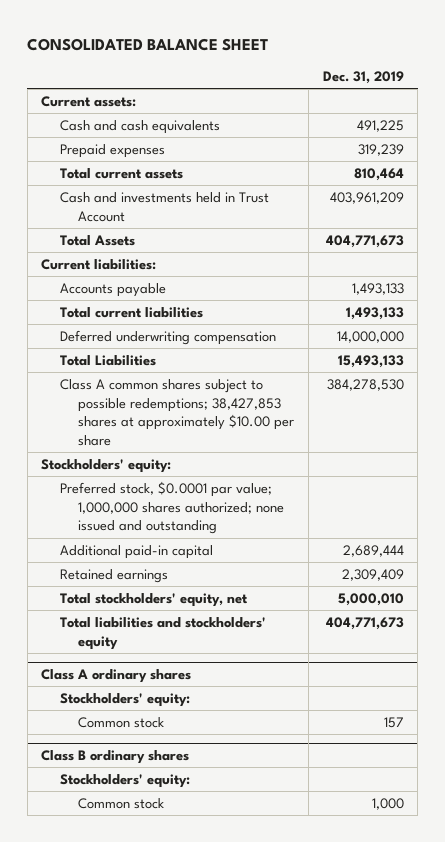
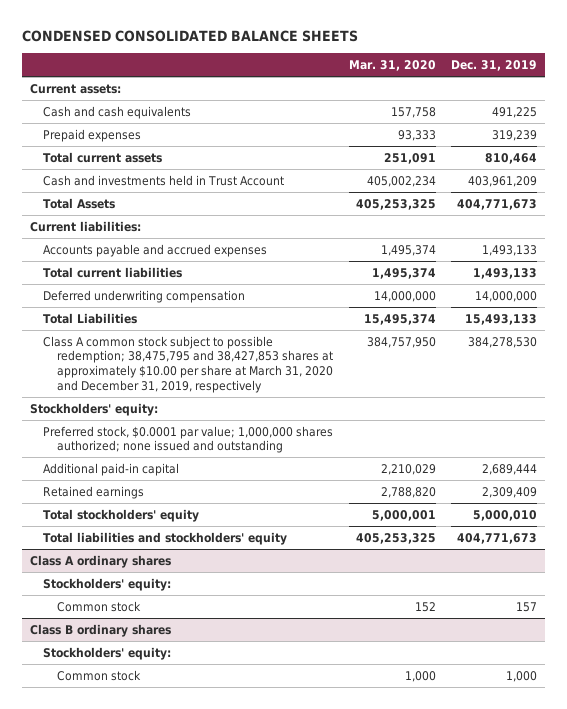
[27,37,269,51] CONSOLIDATED BALANCE SHEET -> [22,30,359,43] CONDENSED CONSOLIDATED BALANCE SHEETS
none -> [348,60,436,72] Mar. 31, 2020
[59,282,166,297] Accounts payable -> [43,243,268,257] Accounts payable and accrued expenses
[59,378,295,447] Class A common shares subject to possible redemptions; 38,427,853 shares at approximately $10.00 per share -> [43,335,333,393] Class A common stock subject to possible redemption; 38,475,795 and 38,427,853 shares at approximately $10.00 per share at March 31, 2020 and December 31, 2019, respectively
[59,592,248,607] Total stockholders' equity, net -> [43,508,200,522] Total stockholders' equity

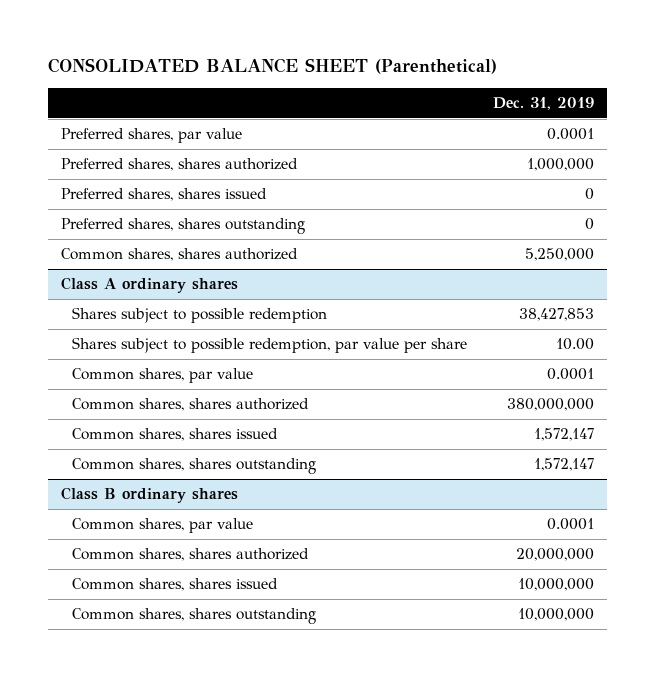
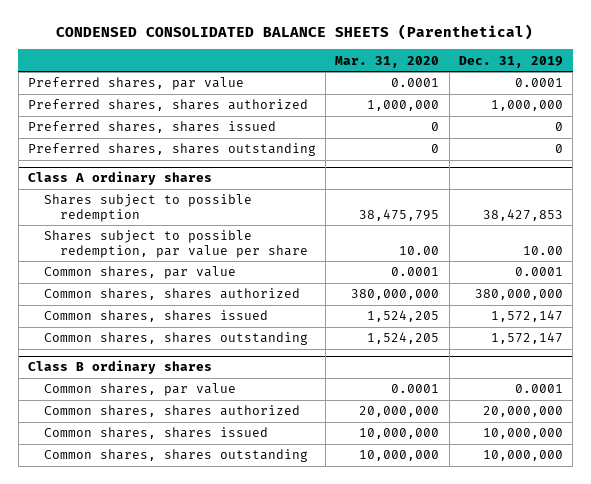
[47,58,497,75] CONSOLIDATED BALANCE SHEET (Parenthetical) -> [56,24,534,41] CONDENSED CONSOLIDATED BALANCE SHEETS (Parenthetical)
none -> [335,55,440,68] Mar. 31, 2020
[60,248,298,262] Common shares, shares authorized -> none

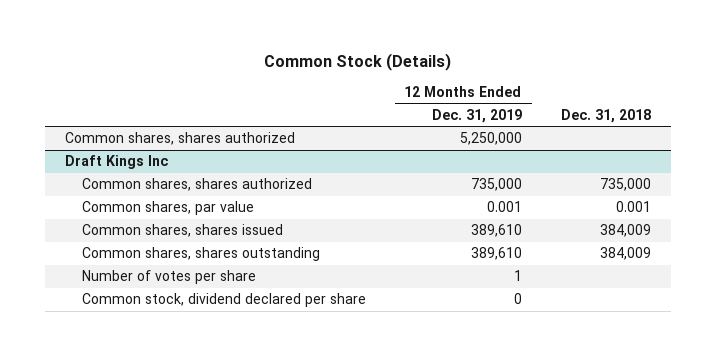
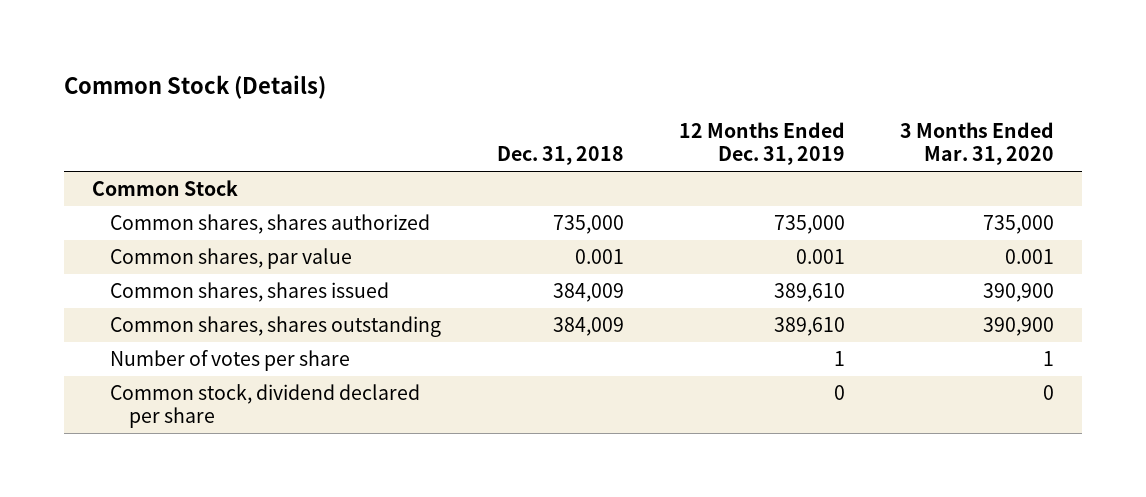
none -> [900,121,1055,166] 3 Months Ended Mar. 31, 2020
[64,132,295,146] Common shares, shares authorized -> none
[64,155,168,170] Draft Kings Inc -> none
none -> [91,180,238,197] Common Stock

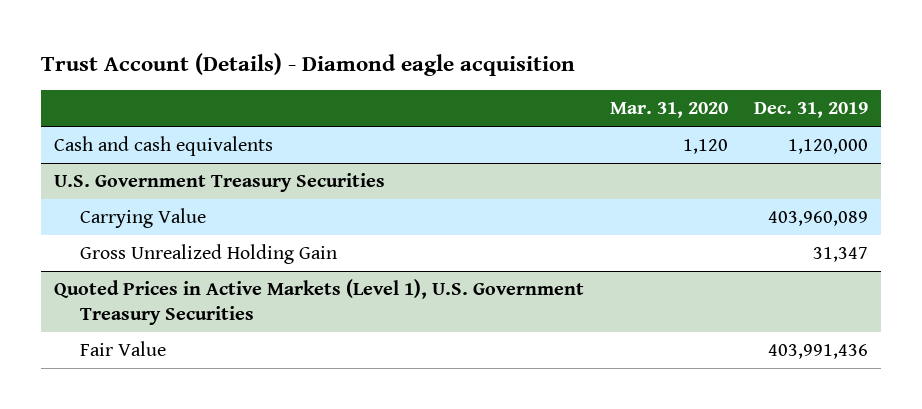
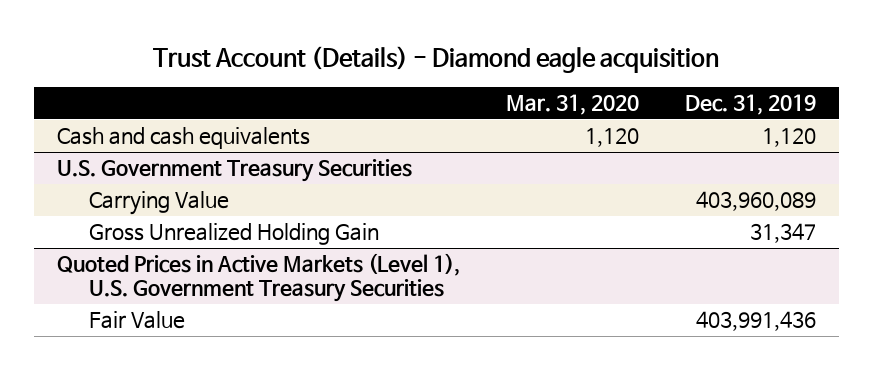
[787,138,868,154] 1,120,000 -> [761,128,816,148] 1,120

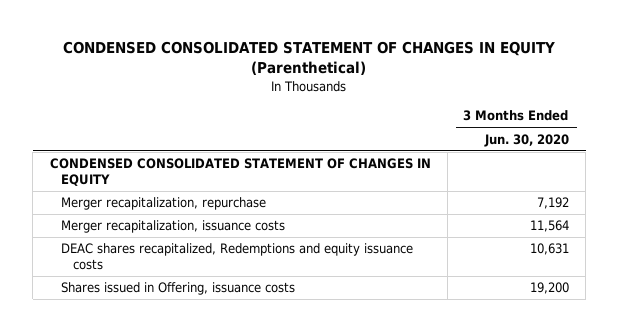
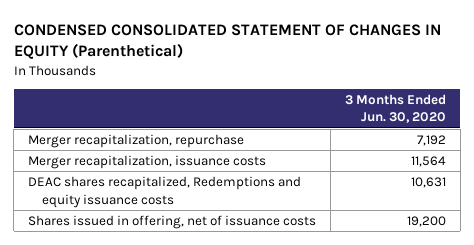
[49,158,431,186] CONDENSED CONSOLIDATED STATEMENT OF CHANGES IN EQUITY -> none
[61,282,296,296] Shares issued in Offering, issuance costs -> [28,214,317,229] Shares issued in offering, net of issuance costs

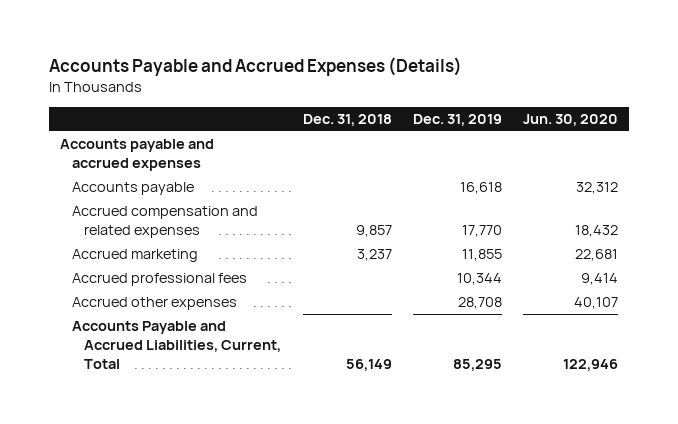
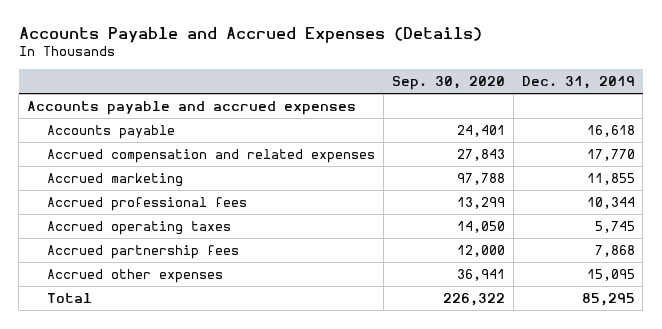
[302,114,392,127] Dec. 31, 2018 -> none
[523,114,619,127] Jun. 30, 2020 -> none
none -> [391,76,505,91] Sep. 30, 2020
none -> [47,220,232,235] Accrued operating taxes
none -> [47,244,240,259] Accrued partnership fees
[458,297,503,310] 28,708 -> [586,268,635,281] 15,095
[72,321,282,369] Accounts Payable and Accrued Liabilities, Current, Total -> [47,292,93,303] Total

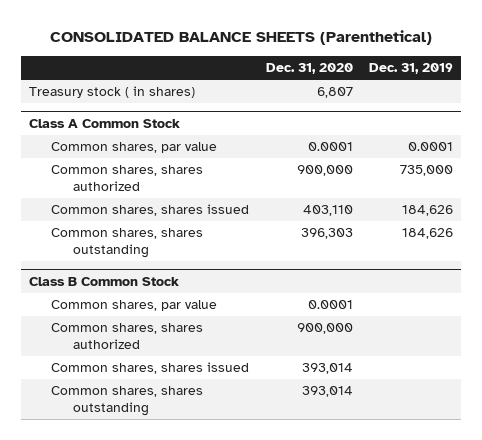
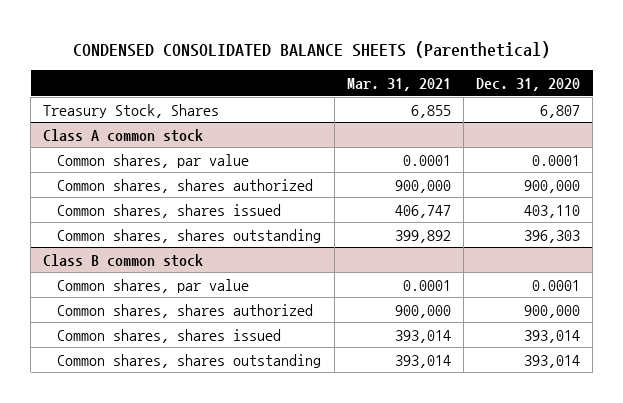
[50,30,433,46] CONSOLIDATED BALANCE SHEETS (Parenthetical) -> [72,40,550,58] CONDENSED CONSOLIDATED BALANCE SHEETS (Parenthetical)
[369,63,454,75] Dec. 31, 2019 -> none
none -> [346,77,451,91] Mar. 31, 2021
[29,86,196,99] Treasury stock ( in shares) -> [43,103,220,118] Treasury Stock, Shares
[29,118,181,128] Class A Common Stock -> [43,128,204,142] Class A common stock
[29,276,180,286] Class B Common Stock -> [43,253,204,267] Class B common stock

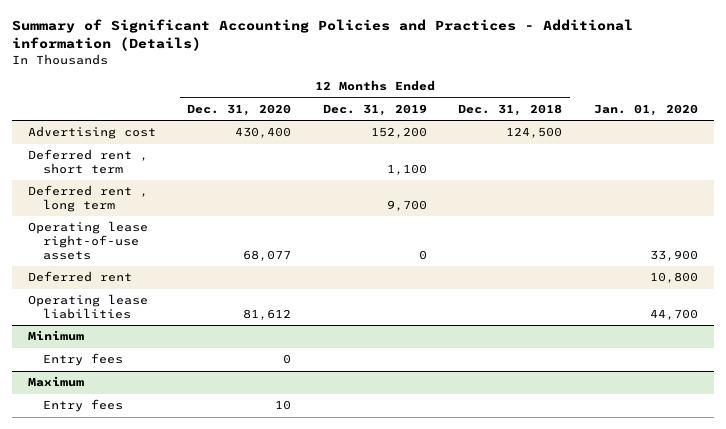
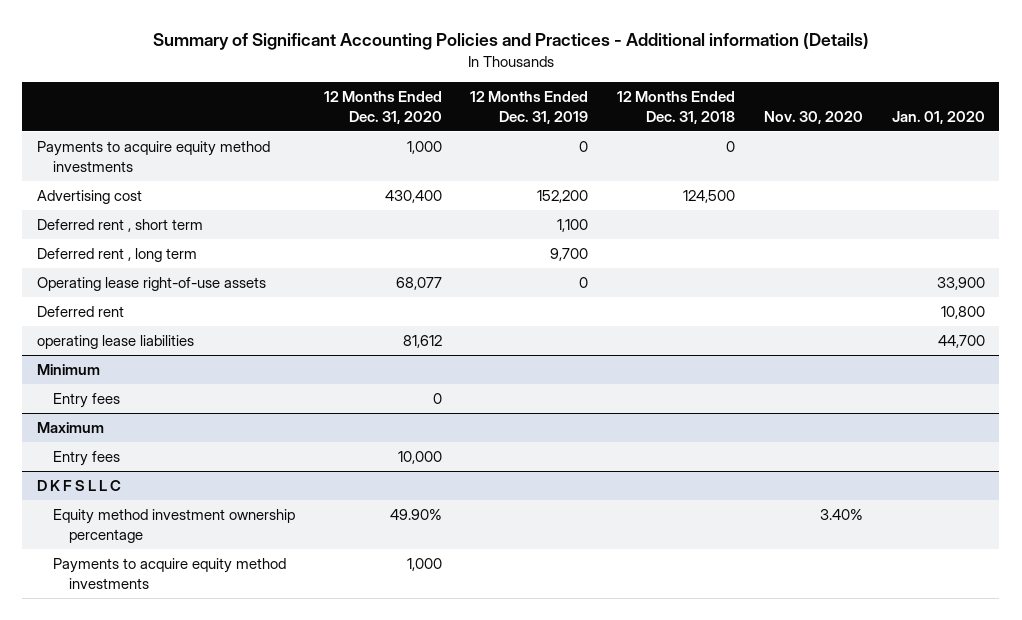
none -> [764,110,864,124] Nov. 30, 2020
none -> [36,141,270,172] Payments to acquire equity method investments
[28,294,149,320] Operating lease liabilities -> [36,335,194,350] operating lease liabilities
[275,400,292,411] 10 -> [397,451,442,465] 10,000
none -> [36,480,121,492] D K F S L L C
none -> [52,509,295,543] Equity method investment ownership percentage
none -> [52,558,286,589] Payments to acquire equity method investments

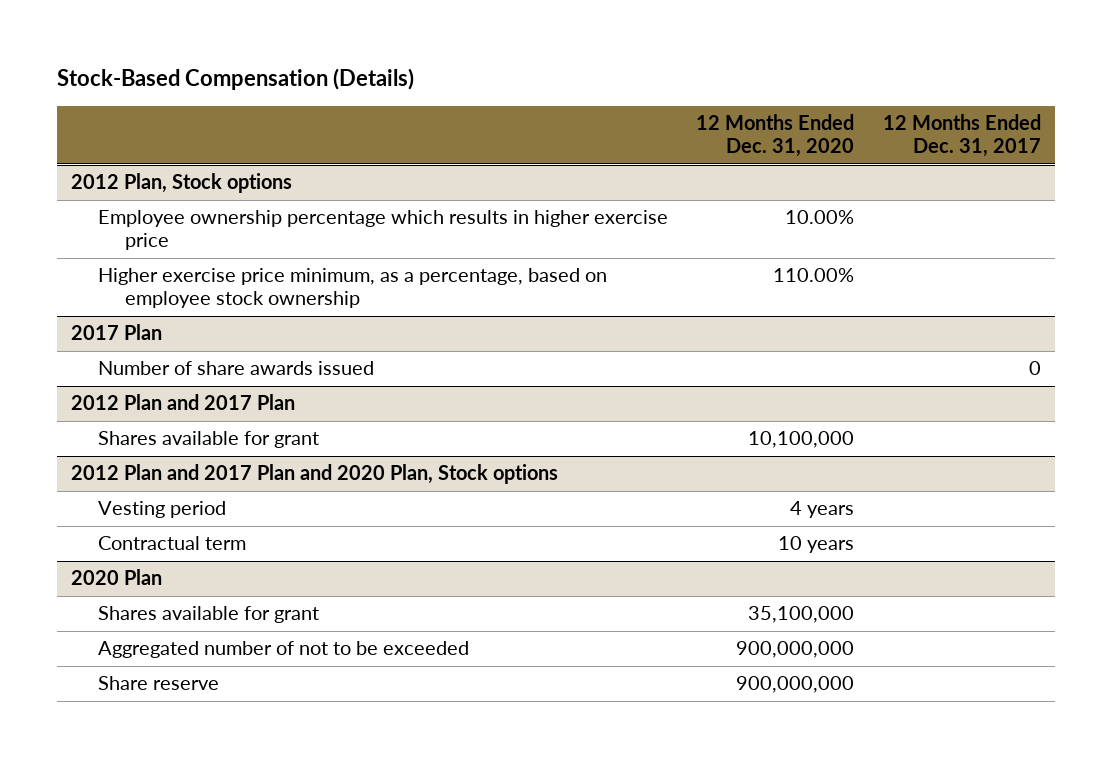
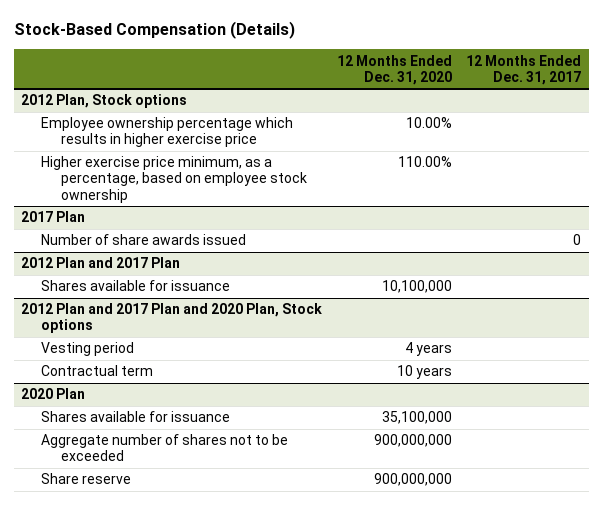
[97,431,319,449] Shares available for grant -> [41,280,231,292] Shares available for issuance
[97,606,319,624] Shares available for grant -> [41,411,231,423] Shares available for issuance
[97,641,469,659] Aggregated number of not to be exceeded -> [41,434,289,462] Aggregate number of shares not to be exceeded

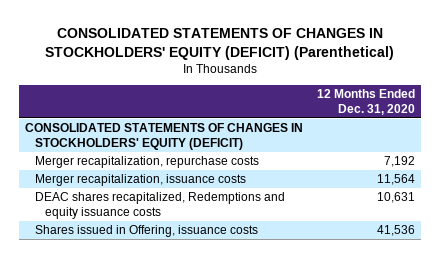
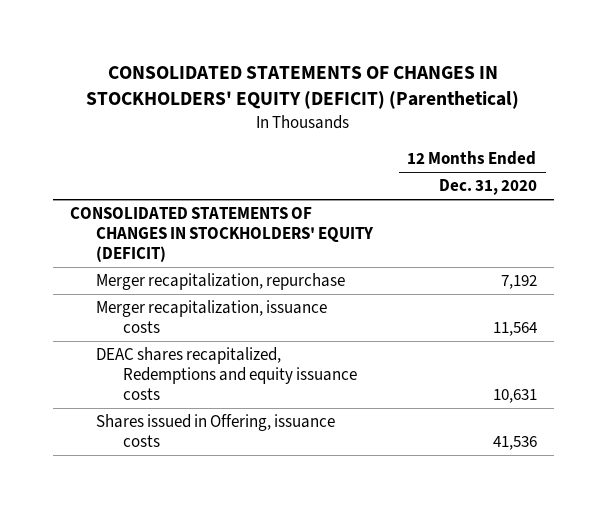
[35,156,260,169] Merger recapitalization, repurchase costs -> [96,273,346,291] Merger recapitalization, repurchase

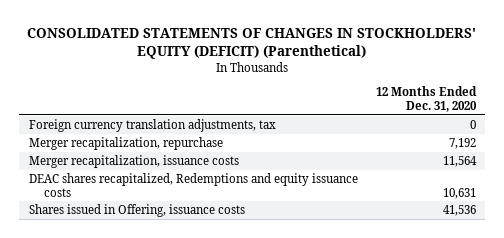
[69,207,375,263] CONSOLIDATED STATEMENTS OF CHANGES IN STOCKHOLDERS' EQUITY (DEFICIT) -> none
none -> [28,119,276,133] Foreign currency translation adjustments, tax

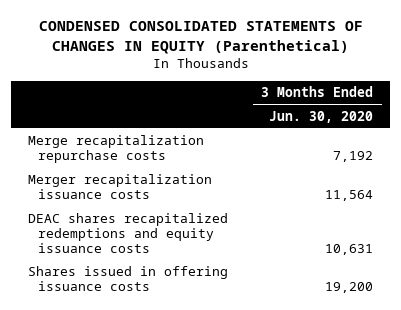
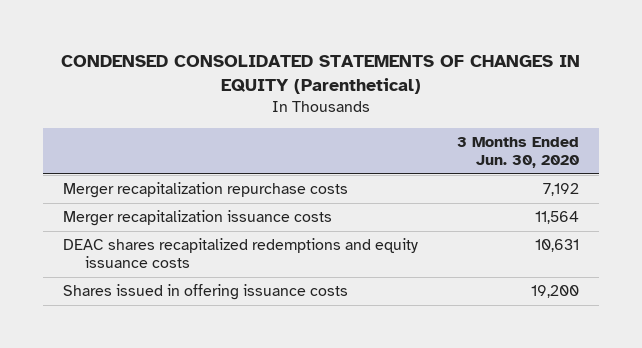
[27,135,204,164] Merge recapitalization repurchase costs -> [62,182,348,199] Merger recapitalization repurchase costs

